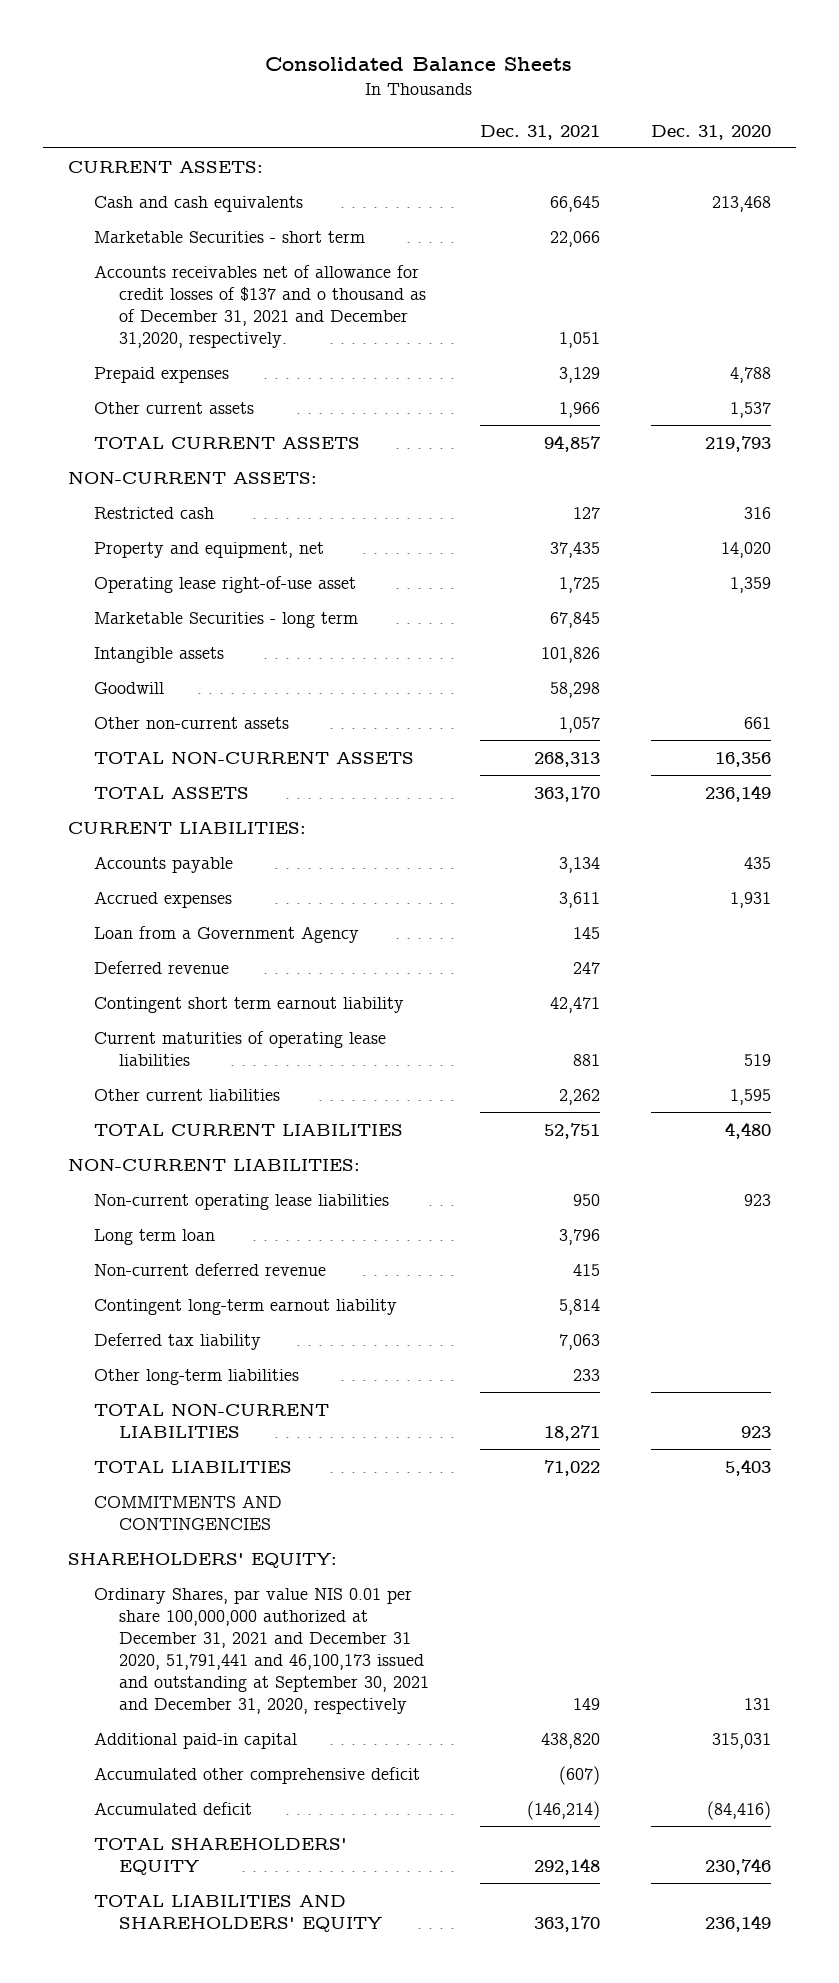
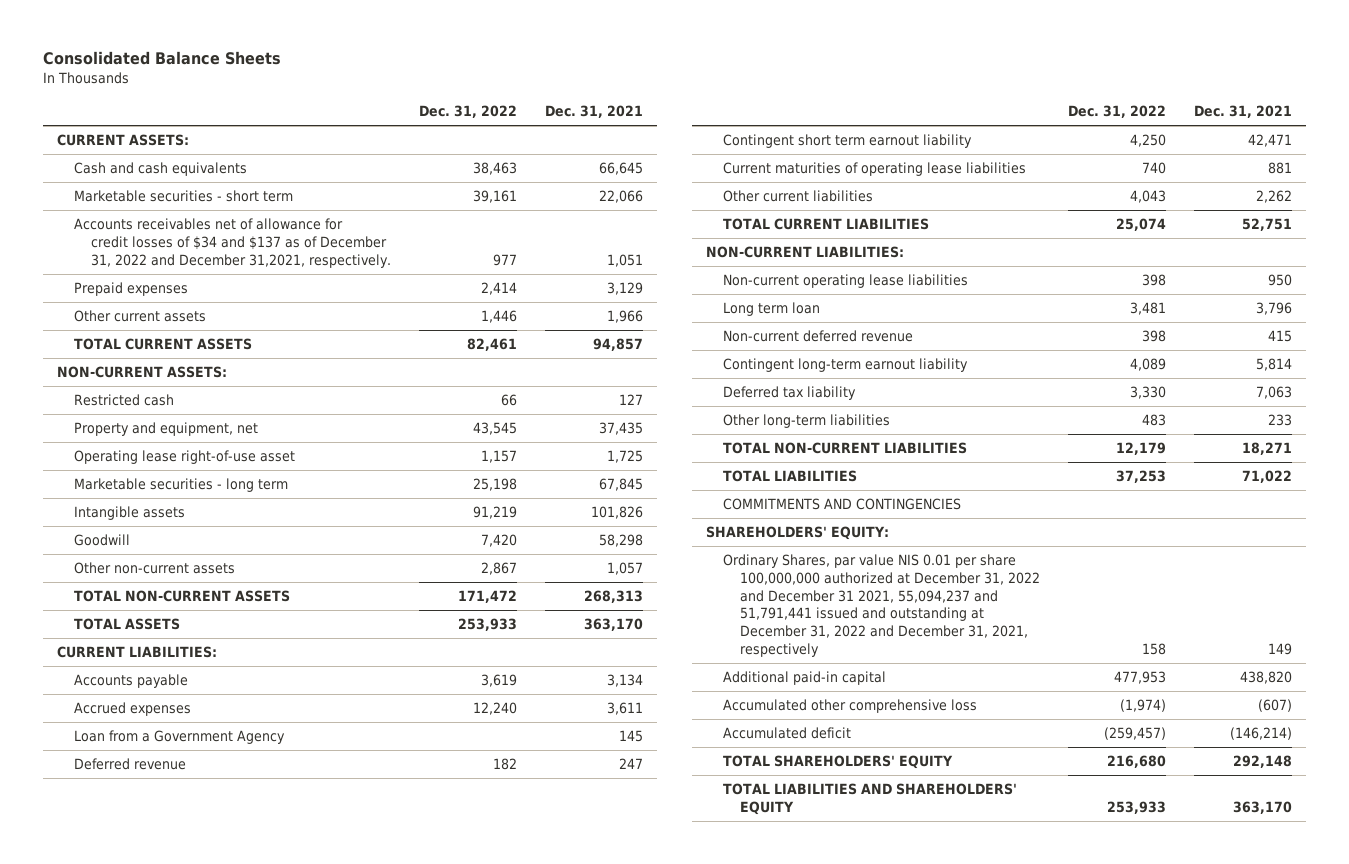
[650,124,771,140] Dec. 31, 2020 -> none
none -> [419,105,518,119] Dec. 31, 2022
[93,230,365,243] Marketable Securities - short term -> [73,190,293,203] Marketable securities - short term
[93,264,427,348] Accounts receivables net of allowance for credit losses of $137 and o thousand as of December 31, 2021 and December 31,2020, respectively. -> [73,218,391,268] Accounts receivables net of allowance for credit losses of $34 and $137 as of December 31, 2022 and December 31,2021, respectively.
[93,611,358,628] Marketable Securities - long term -> [73,478,288,493] Marketable securities - long term
[93,1587,430,1714] Ordinary Shares, par value NIS 0.01 per share 100,000,000 authorized at December 31, 2021 and December 31 2020, 51,791,441 and 46,100,173 issued and outstanding at September 30, 2021 and December 31, 2020, respectively -> [722,554,1040,657] Ordinary Shares, par value NIS 0.01 per share 100,000,000 authorized at December 31, 2022 and December 31 2021, 55,094,237 and 51,791,441 issued and outstanding at December 31, 2022 and December 31, 2021, respectively
[93,1766,420,1784] Accumulated other comprehensive deficit -> [722,699,977,714] Accumulated other comprehensive loss

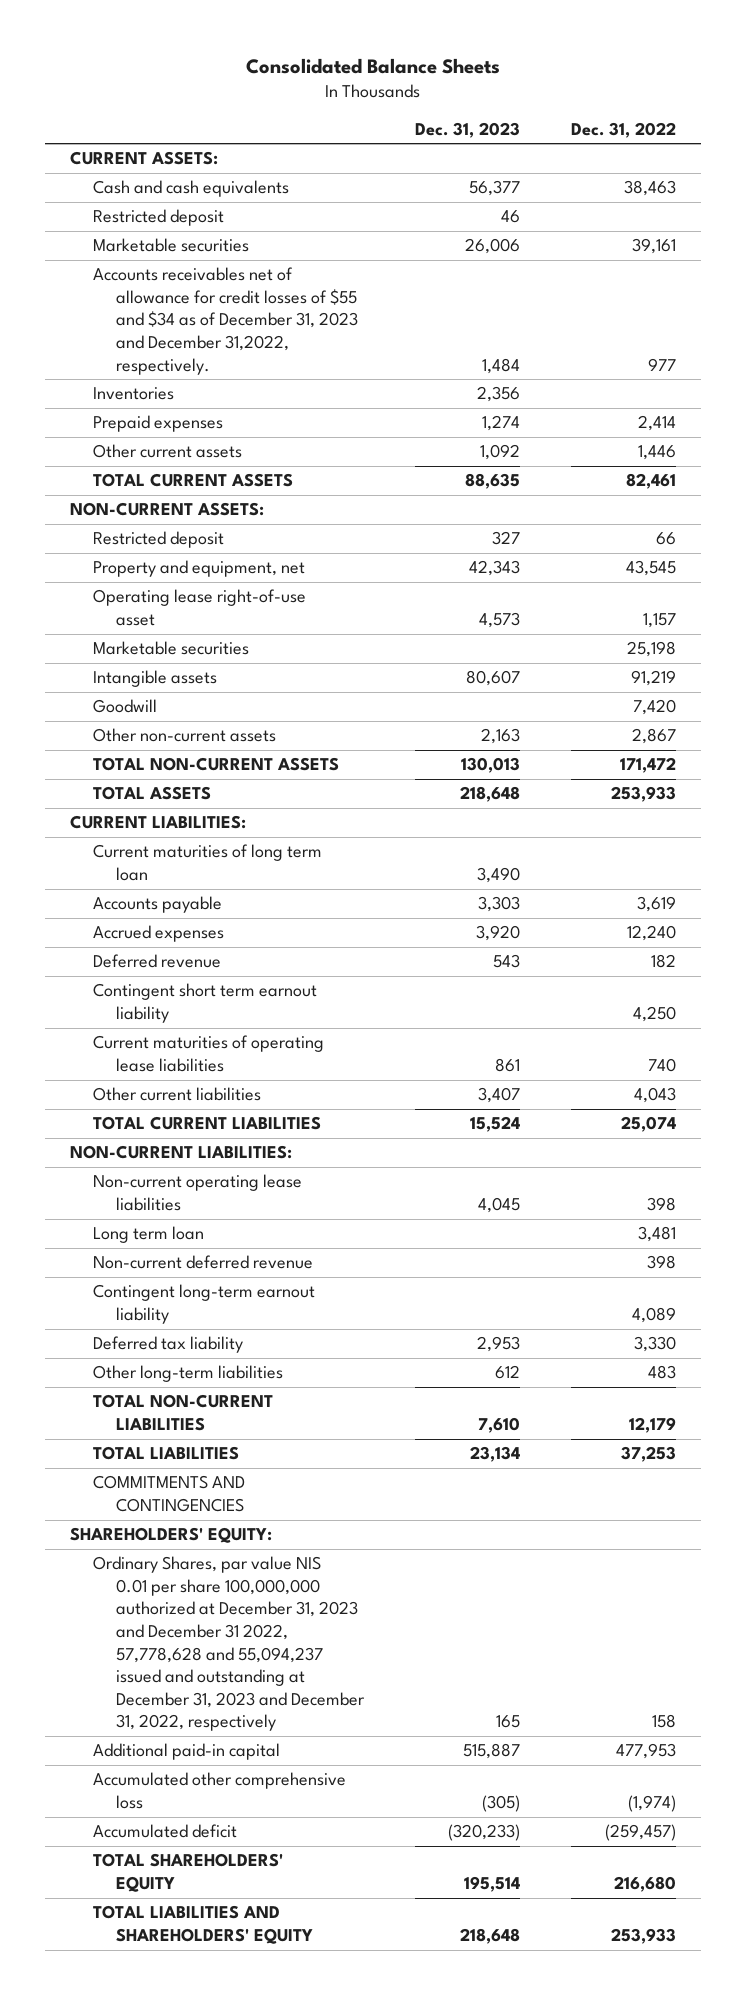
[545,105,644,119] Dec. 31, 2021 -> none
none -> [414,121,520,138] Dec. 31, 2023
none -> [93,209,225,227] Restricted deposit
[73,190,293,203] Marketable securities - short term -> [93,238,250,253] Marketable securities
[73,218,391,268] Accounts receivables net of allowance for credit losses of $34 and $137 as of December 31, 2022 and December 31,2021, respectively. -> [93,267,359,375] Accounts receivables net of allowance for credit losses of $55 and $34 as of December 31, 2023 and December 31,2022, respectively.
none -> [93,387,175,401] Inventories
[73,394,174,407] Restricted cash -> none
none -> [93,531,225,549] Restricted deposit
[73,478,288,493] Marketable securities - long term -> [93,641,250,656] Marketable securities
none -> [93,844,323,881] Current maturities of long term loan
[73,730,285,745] Loan from a Government Agency -> none
[722,554,1040,657] Ordinary Shares, par value NIS 0.01 per share 100,000,000 authorized at December 31, 2022 and December 31 2021, 55,094,237 and 51,791,441 issued and outstanding at December 31, 2022 and December 31, 2021, respectively -> [93,1556,366,1732] Ordinary Shares, par value NIS 0.01 per share 100,000,000 authorized at December 31, 2023 and December 31 2022, 57,778,628 and 55,094,237 issued and outstanding at December 31, 2023 and December 31, 2022, respectively

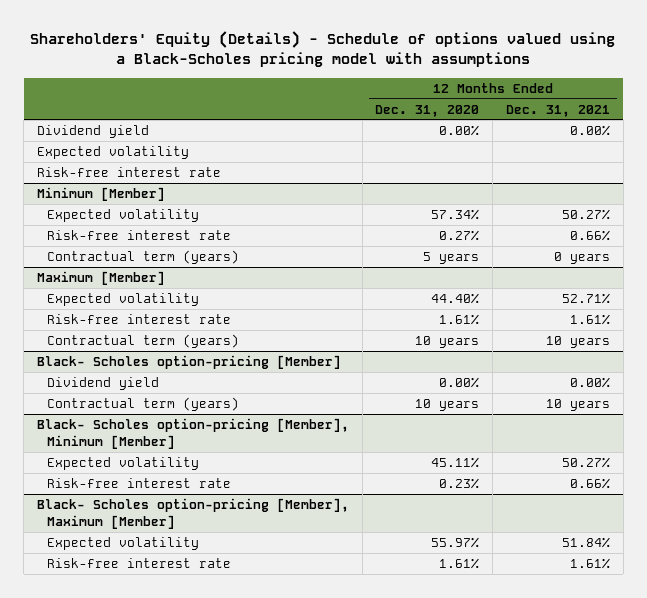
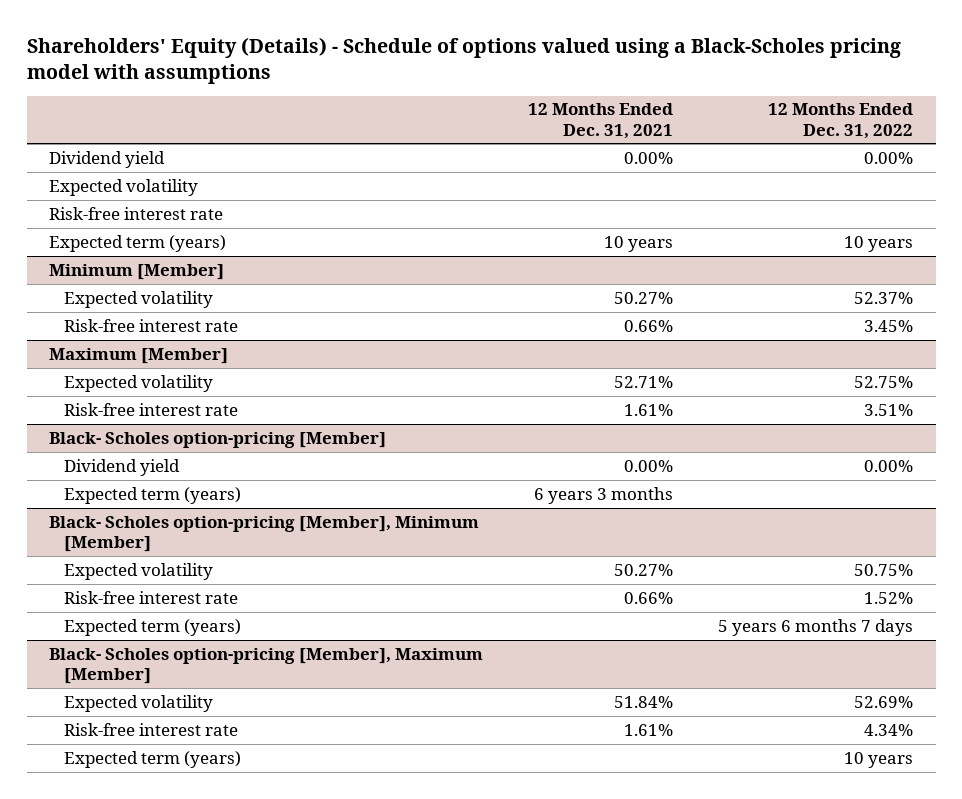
[375,104,480,117] Dec. 31, 2020 -> none
none -> [768,103,914,139] 12 Months Ended Dec. 31, 2022
none -> [49,234,227,252] Expected term (years)
[47,250,240,265] Contractual term (years) -> none
[47,334,240,349] Contractual term (years) -> none
[47,397,240,412] Contractual term (years) -> [64,486,242,504] Expected term (years)
[545,399,610,412] 10 years -> [534,486,674,504] 6 years 3 months
none -> [64,618,242,636] Expected term (years)
none -> [64,750,242,768] Expected term (years)

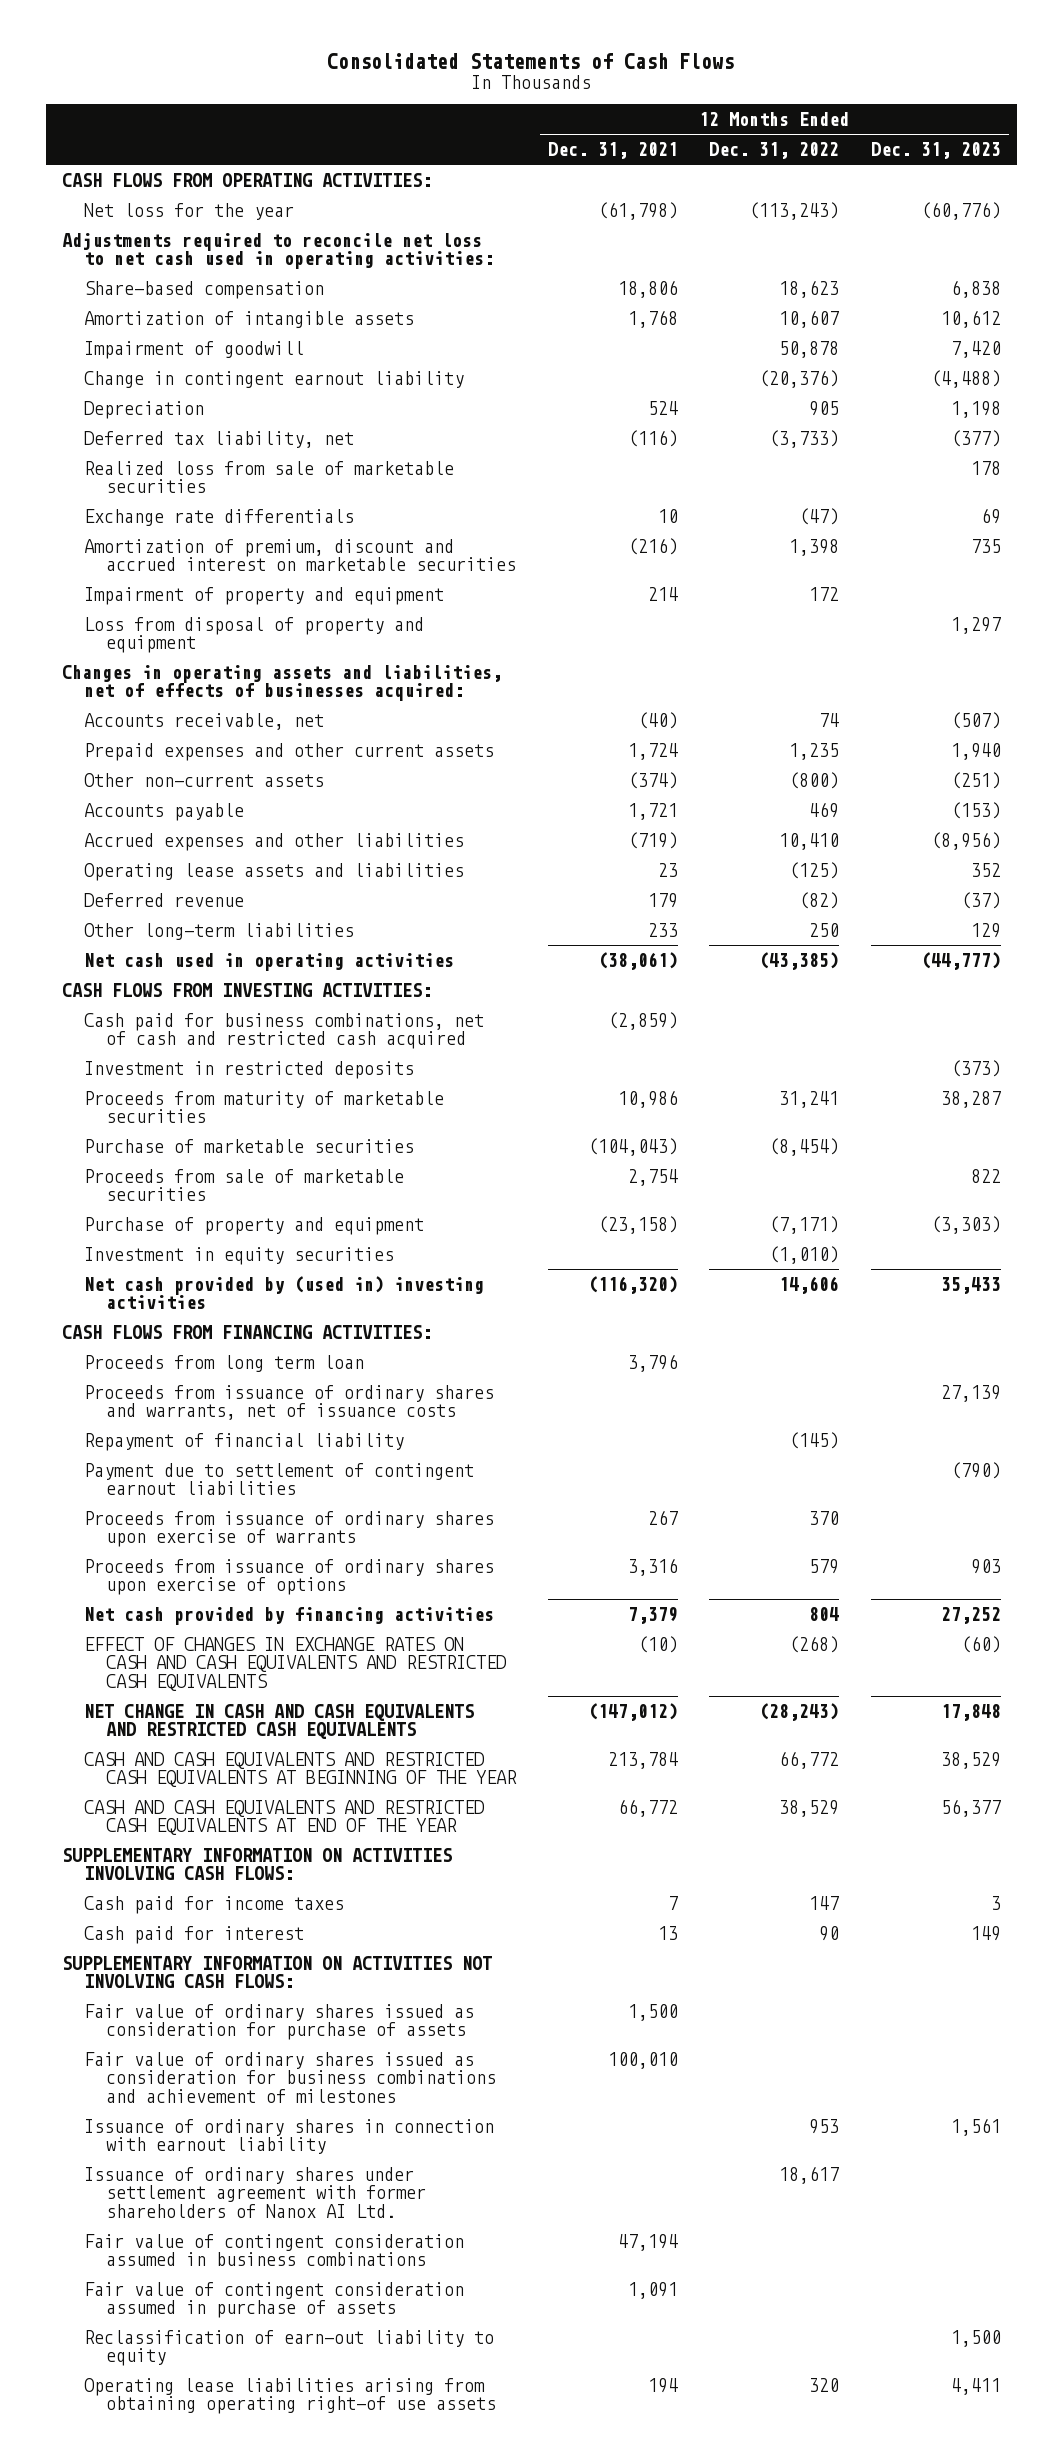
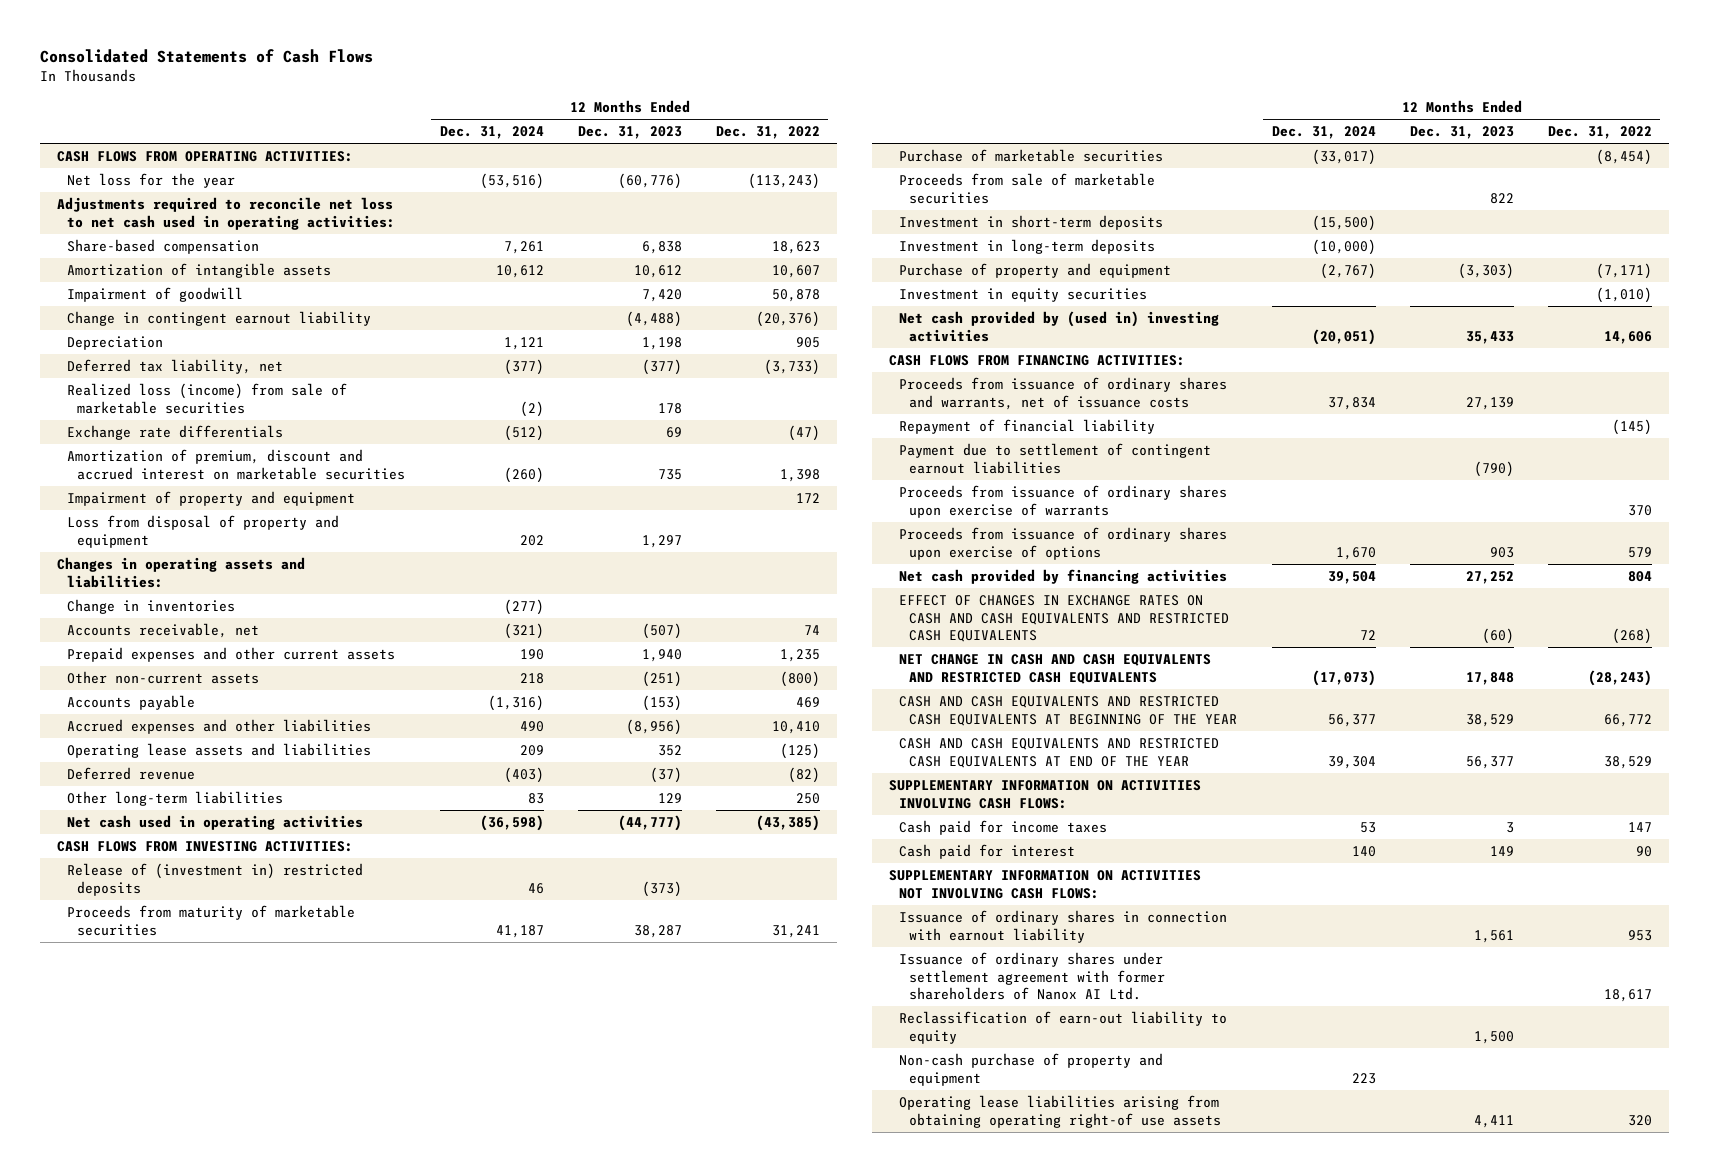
[547,141,678,159] Dec. 31, 2021 -> none
none -> [439,126,544,140] Dec. 31, 2024
[84,460,455,494] Realized loss from sale of marketable securities -> [67,382,348,414] Realized loss (income) from sale of marketable securities
[61,664,502,702] Changes in operating assets and liabilities, net of effects of businesses acquired: -> [57,556,306,588] Changes in operating assets and liabilities:
none -> [67,598,236,614] Change in inventories
[84,1012,485,1050] Cash paid for business combinations, net of cash and restricted cash acquired -> none
[84,1060,415,1079] Investment in restricted deposits -> [67,862,364,896] Release of (investment in) restricted deposits
none -> [899,214,1164,230] Investment in short-term deposits
none -> [899,238,1156,254] Investment in long-term deposits
[84,1354,365,1372] Proceeds from long term loan -> none
[84,2003,475,2041] Fair value of ordinary shares issued as consideration for purchase of assets -> none
[84,2051,497,2103] Fair value of ordinary shares issued as consideration for business combinations and achievement of milestones -> none
[84,2233,465,2267] Fair value of contingent consideration assumed in business combinations -> none
[84,2281,465,2319] Fair value of contingent consideration assumed in purchase of assets -> none
none -> [899,1052,1164,1086] Non-cash purchase of property and equipment

